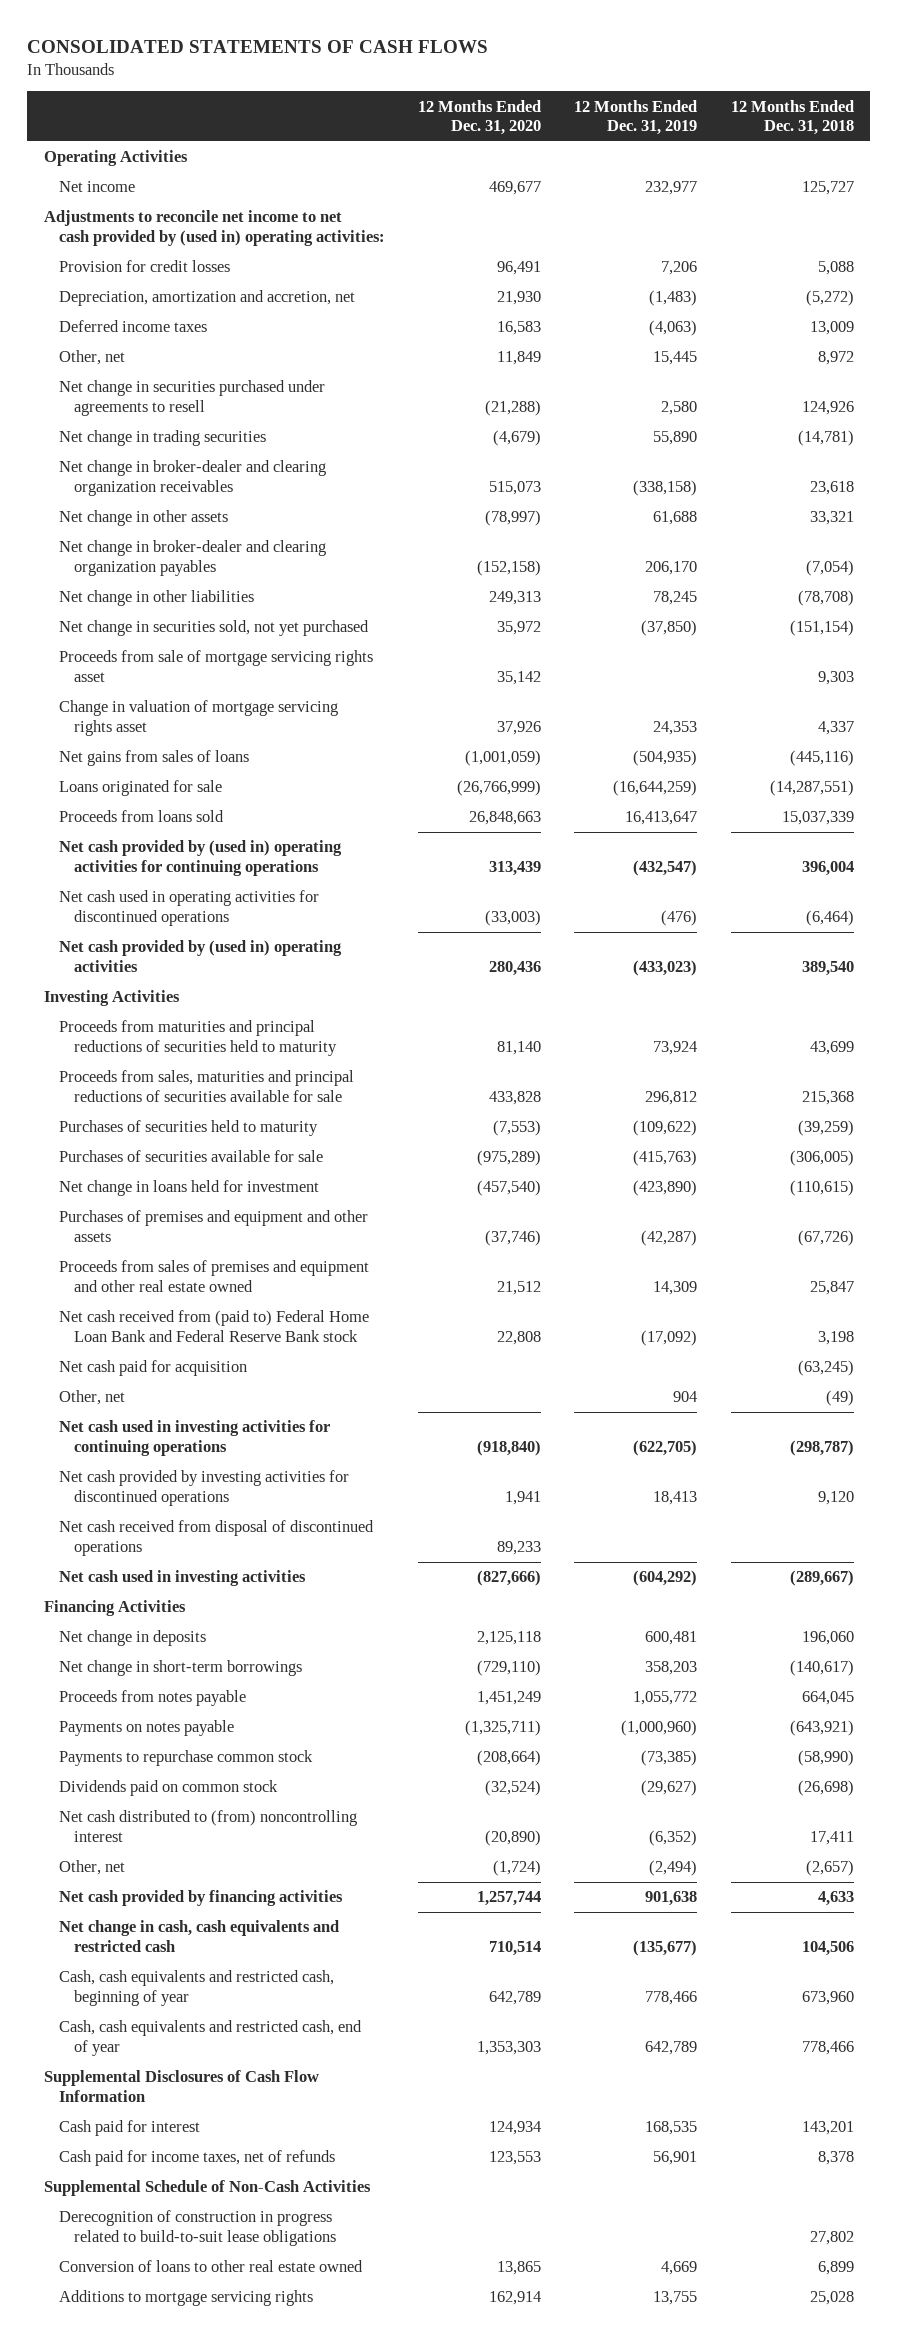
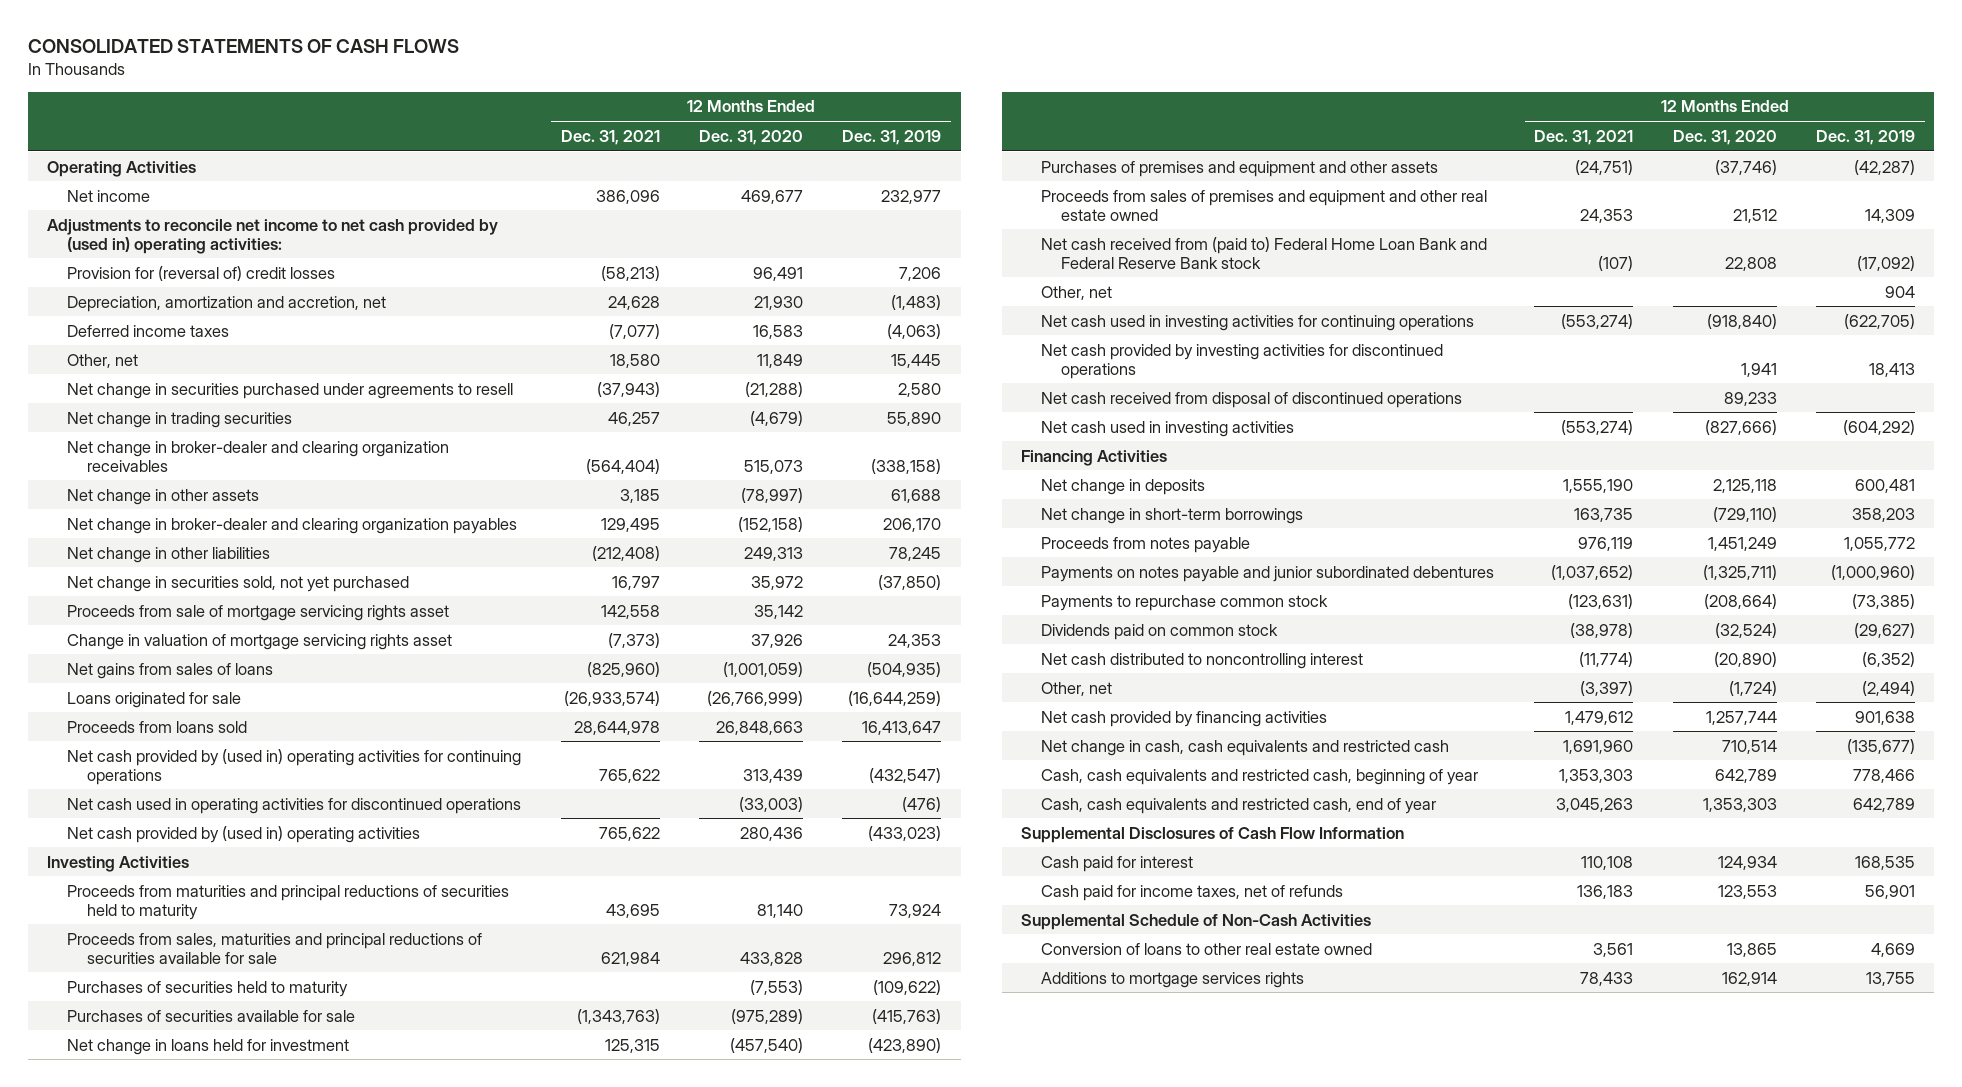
[730,99,854,136] 12 Months Ended Dec. 31, 2018 -> none
none -> [560,129,660,145] Dec. 31, 2021
[58,260,230,273] Provision for credit losses -> [67,265,336,281] Provision for (reversal of) credit losses
[58,1360,247,1377] Net cash paid for acquisition -> none
[58,1720,234,1737] Payments on notes payable -> [1041,565,1495,582] Payments on notes payable and junior subordinated debentures
[58,1810,357,1843] Net cash distributed to (from) noncontrolling interest -> [1041,652,1364,669] Net cash distributed to noncontrolling interest
[58,2210,336,2247] Derecognition of construction in progress related to build-to-suit lease obligations -> none
[58,2290,313,2307] Additions to mortgage servicing rights -> [1041,971,1305,988] Additions to mortgage services rights

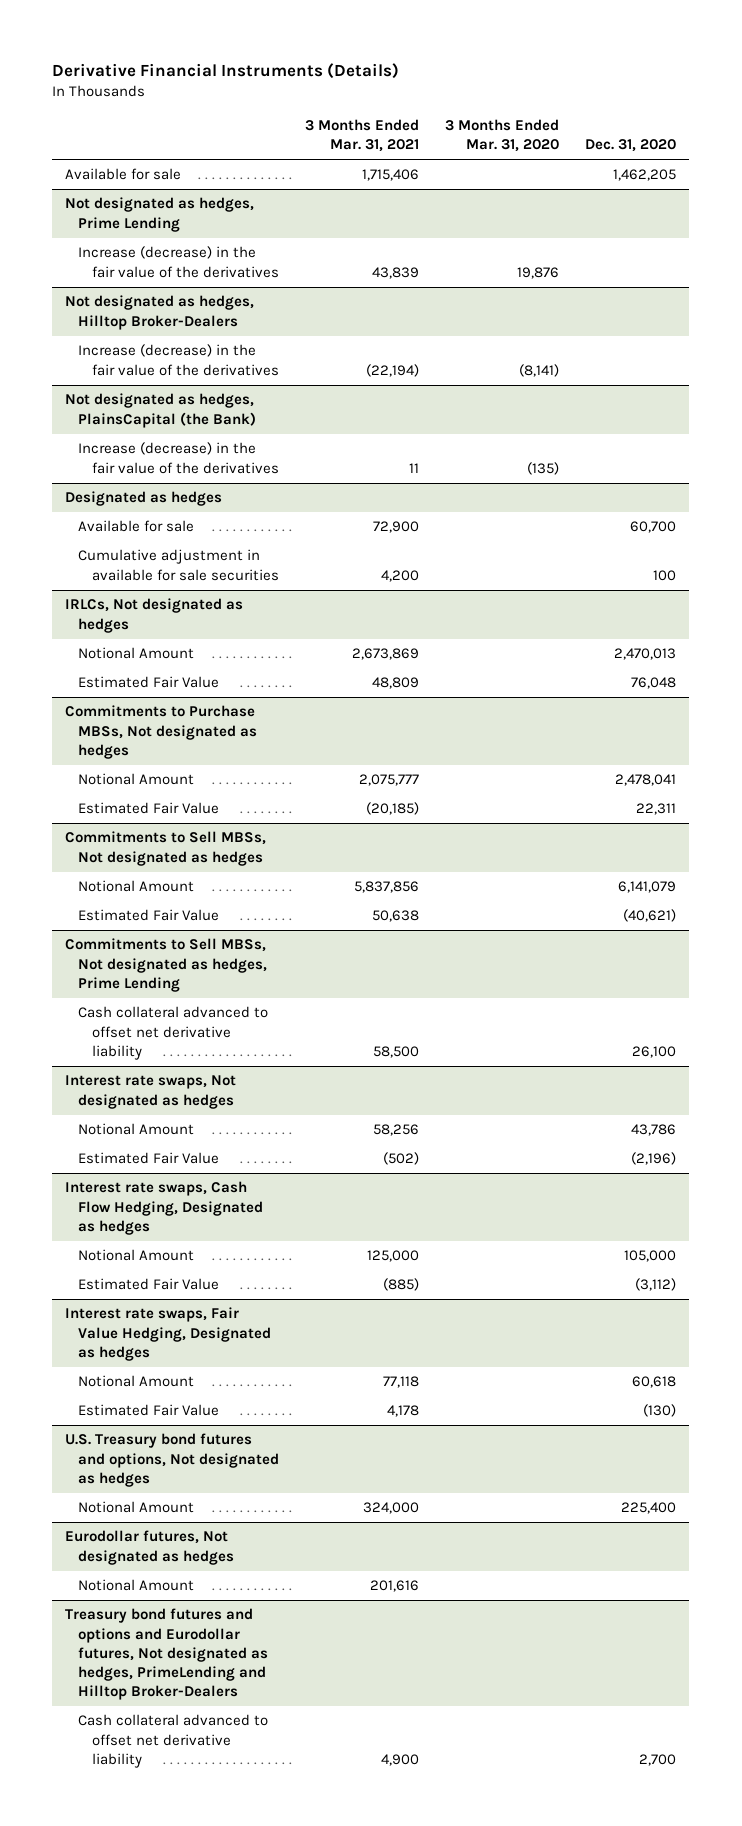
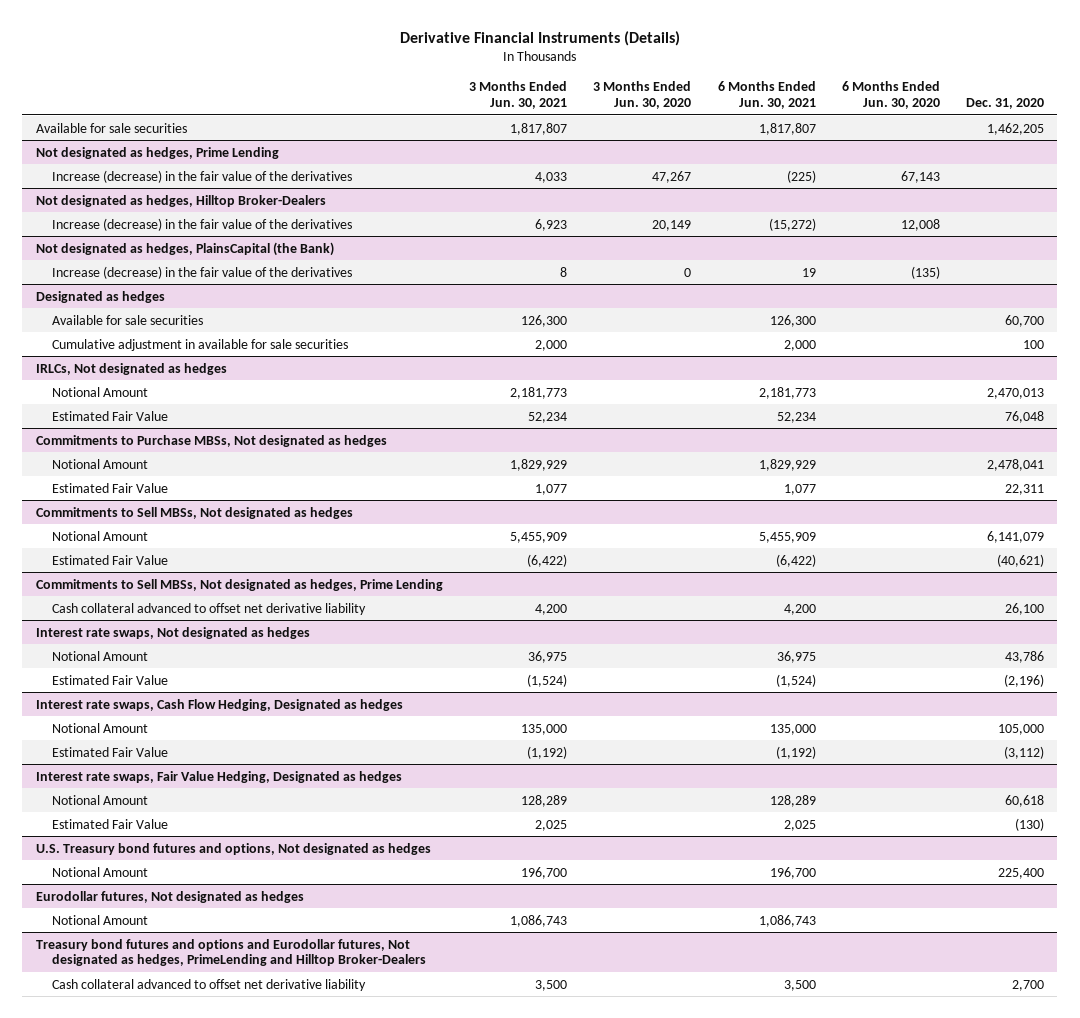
[305,119,420,153] 3 Months Ended Mar. 31, 2021 -> none
[445,119,560,153] 3 Months Ended Mar. 31, 2020 -> none
none -> [468,81,567,109] 3 Months Ended Jun. 30, 2021
none -> [593,81,692,109] 3 Months Ended Jun. 30, 2020
none -> [717,81,816,109] 6 Months Ended Jun. 30, 2021
none -> [841,81,940,109] 6 Months Ended Jun. 30, 2020
[65,168,182,181] Available for sale -> [35,122,187,133] Available for sale securities
[78,520,195,533] Available for sale -> [52,314,204,325] Available for sale securities

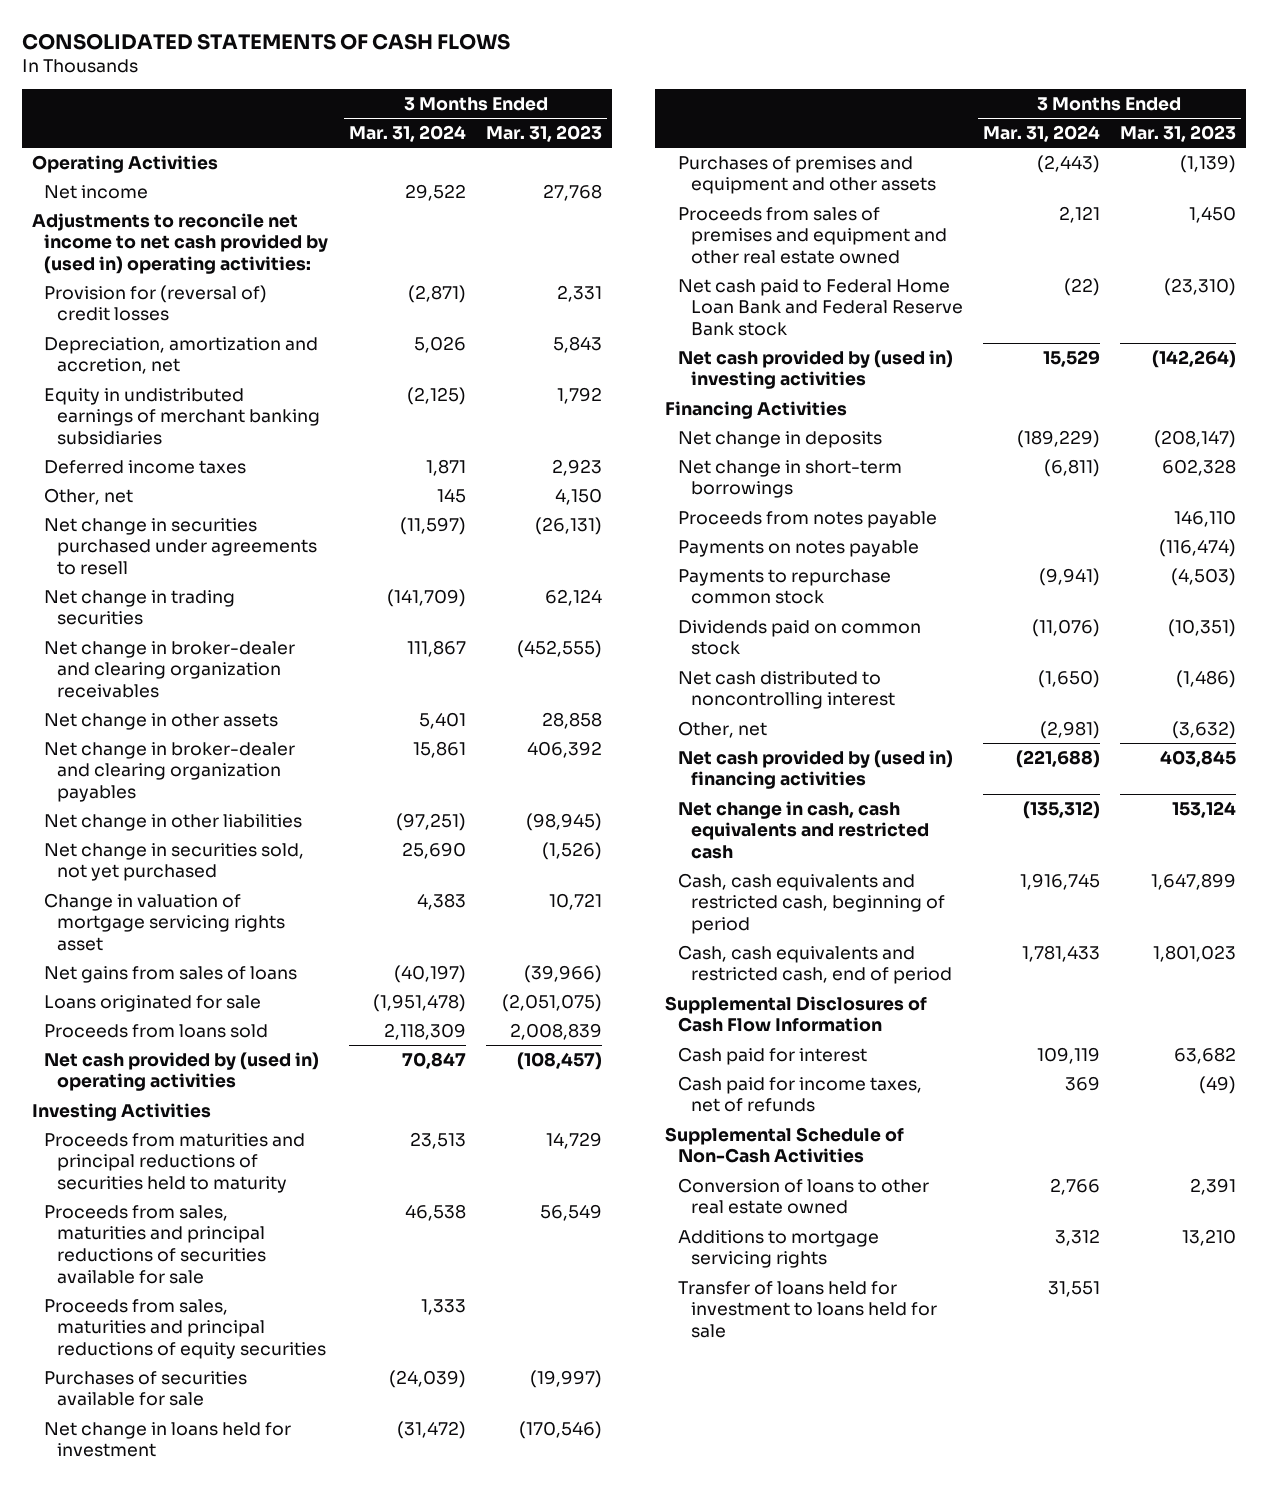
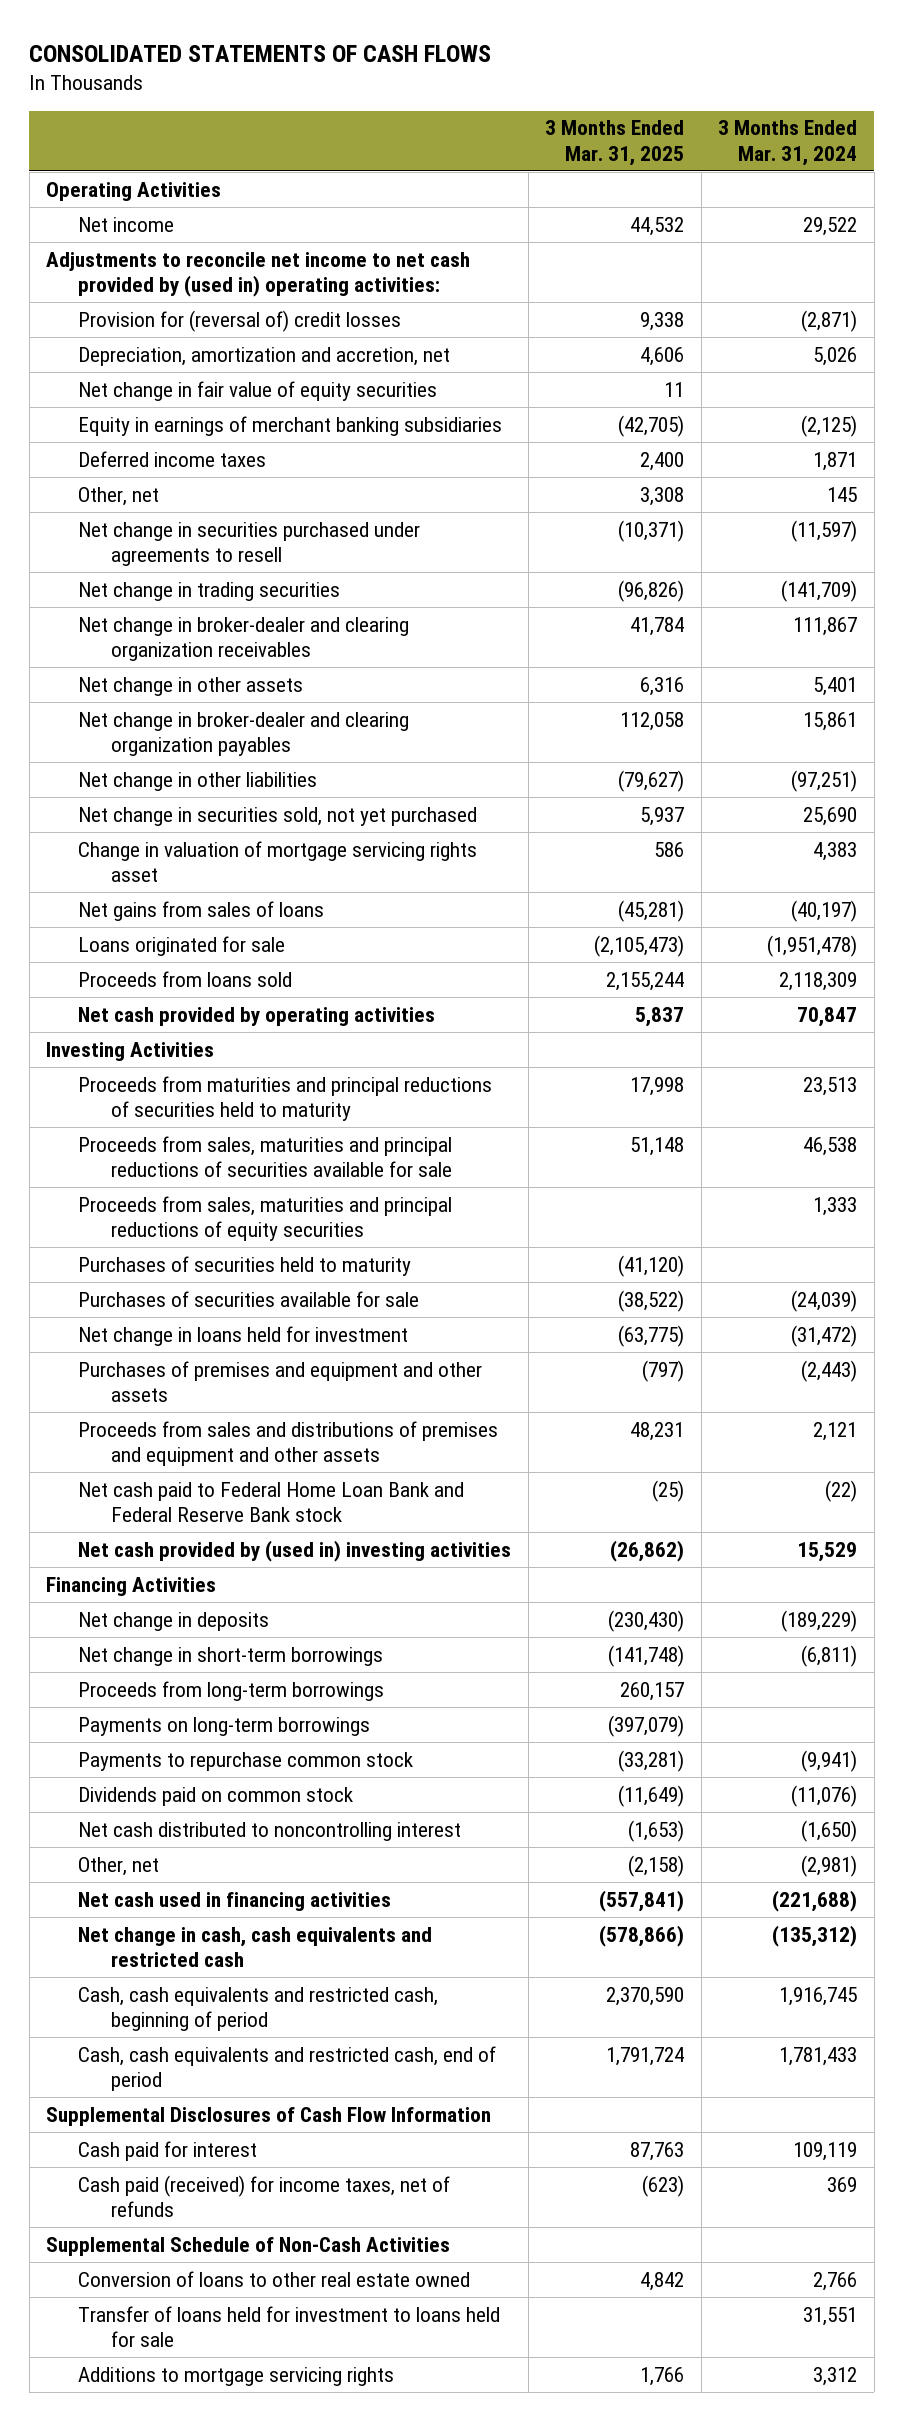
[486,124,603,142] Mar. 31, 2023 -> none
none -> [545,120,685,166] 3 Months Ended Mar. 31, 2025
none -> [78,380,438,401] Net change in fair value of equity securities
[44,387,321,446] Equity in undistributed earnings of merchant banking subsidiaries -> [78,415,503,436] Equity in earnings of merchant banking subsidiaries
[44,1051,320,1092] Net cash provided by (used in) operating activities -> [78,1006,436,1026] Net cash provided by operating activities
none -> [78,1255,412,1276] Purchases of securities held to maturity
[678,206,947,265] Proceeds from sales of premises and equipment and other real estate owned -> [78,1420,499,1467] Proceeds from sales and distributions of premises and equipment and other assets
[678,510,938,528] Proceeds from notes payable -> [78,1680,385,1701] Proceeds from long-term borrowings
[678,539,920,557] Payments on notes payable -> [78,1716,371,1736] Payments on long-term borrowings
[678,749,954,790] Net cash provided by (used in) financing activities -> [78,1891,392,1911] Net cash used in financing activities
[678,1075,923,1113] Cash paid for income taxes, net of refunds -> [78,2174,451,2218] Cash paid (received) for income taxes, net of refunds
[678,1229,880,1269] Additions to mortgage servicing rights -> [78,2366,395,2386] Additions to mortgage servicing rights

